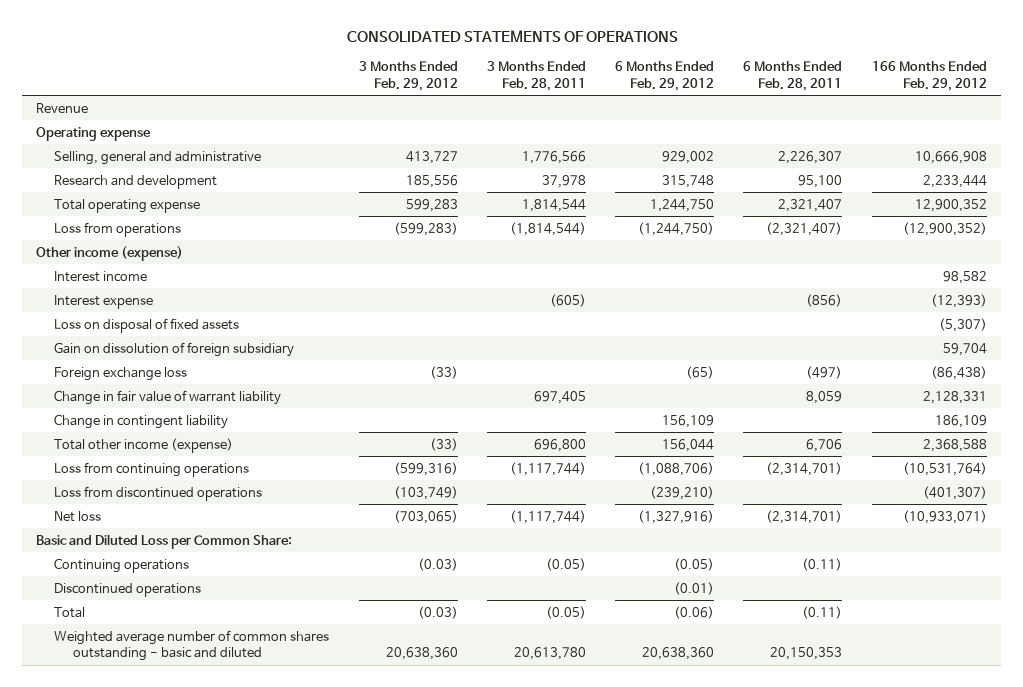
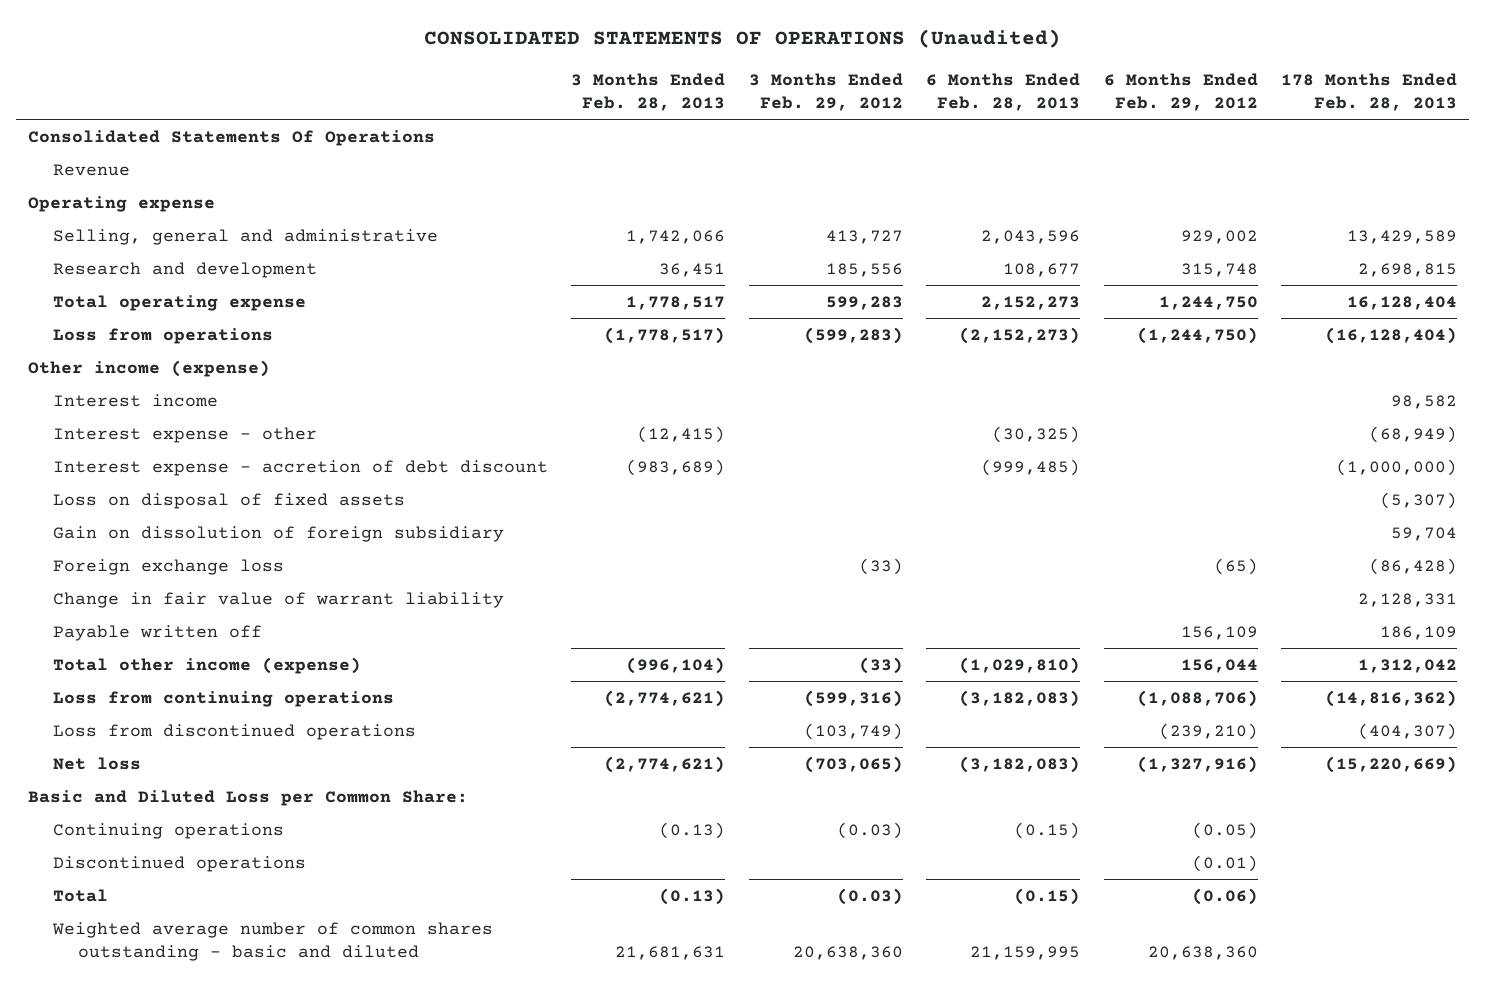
[346,29,678,42] CONSOLIDATED STATEMENTS OF OPERATIONS -> [423,29,1061,49] CONSOLIDATED STATEMENTS OF OPERATIONS (Unaudited)
[486,61,586,91] 3 Months Ended Feb. 28, 2011 -> none
[743,61,843,91] 6 Months Ended Feb. 28, 2011 -> none
[871,61,987,91] 166 Months Ended Feb. 29, 2012 -> none
none -> [571,72,726,112] 3 Months Ended Feb. 28, 2013
none -> [926,72,1081,112] 6 Months Ended Feb. 28, 2013
none -> [1281,72,1458,112] 178 Months Ended Feb. 28, 2013
none -> [27,129,435,146] Consolidated Statements Of Operations
[54,294,154,309] Interest expense -> [52,426,317,443] Interest expense - other
none -> [52,459,548,476] Interest expense - accretion of debt discount
[54,413,229,429] Change in contingent liability -> [52,624,262,641] Payable written off

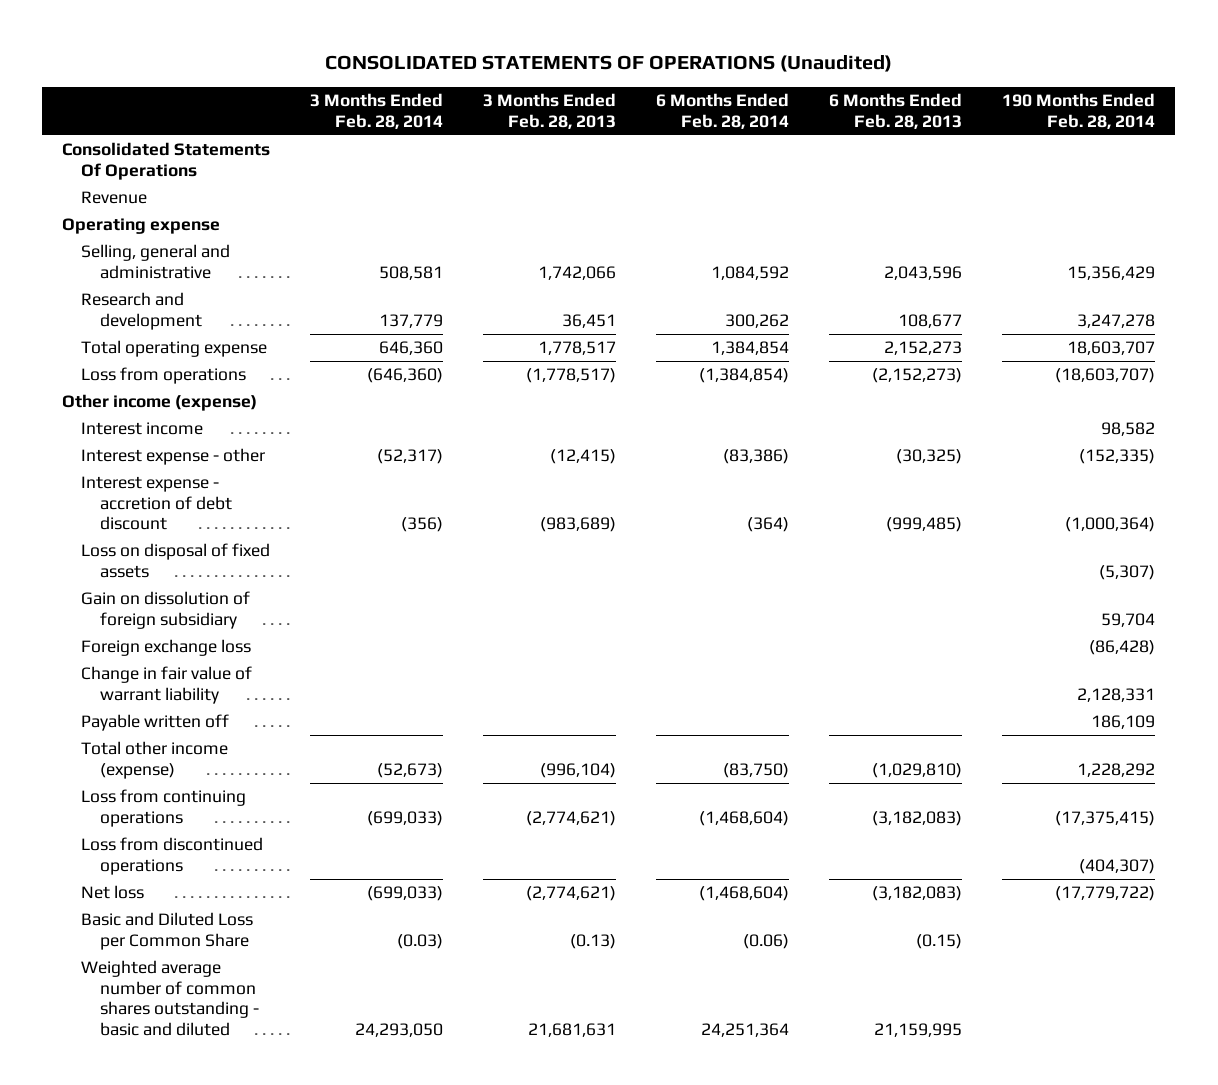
[748,72,903,112] 3 Months Ended Feb. 29, 2012 -> none
[1103,72,1258,112] 6 Months Ended Feb. 29, 2012 -> none
[1281,72,1458,112] 178 Months Ended Feb. 28, 2013 -> none
none -> [310,93,444,129] 3 Months Ended Feb. 28, 2014
none -> [656,93,790,129] 6 Months Ended Feb. 28, 2014
none -> [1002,93,1156,129] 190 Months Ended Feb. 28, 2014
[27,789,468,806] Basic and Diluted Loss per Common Share: -> none
[52,822,284,839] Continuing operations -> none
[52,855,306,872] Discontinued operations -> none
[52,888,108,902] Total -> [81,912,254,950] Basic and Diluted Loss per Common Share

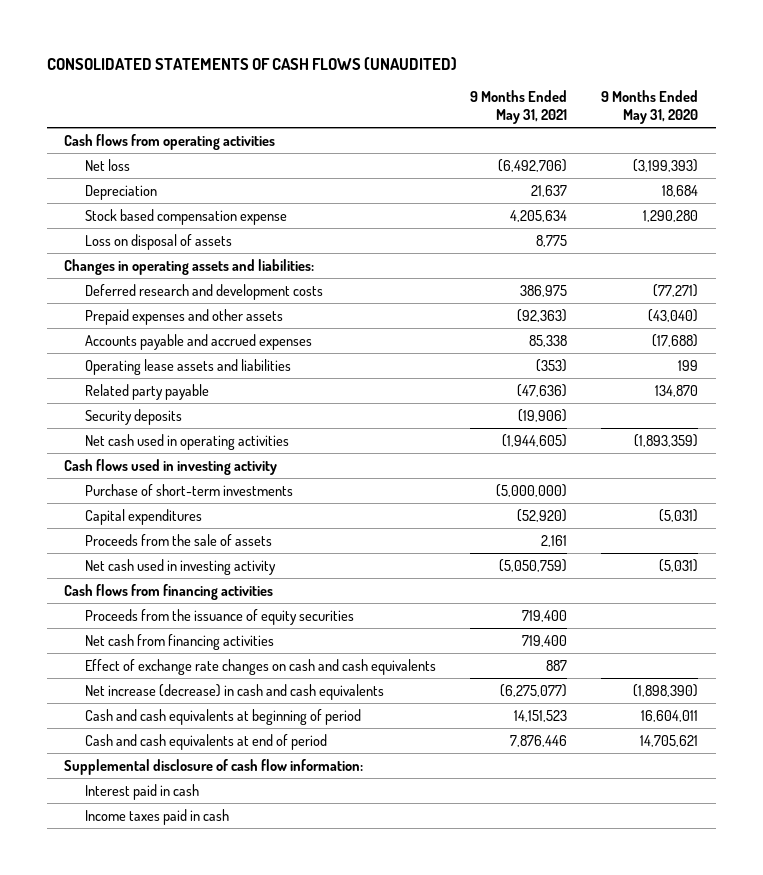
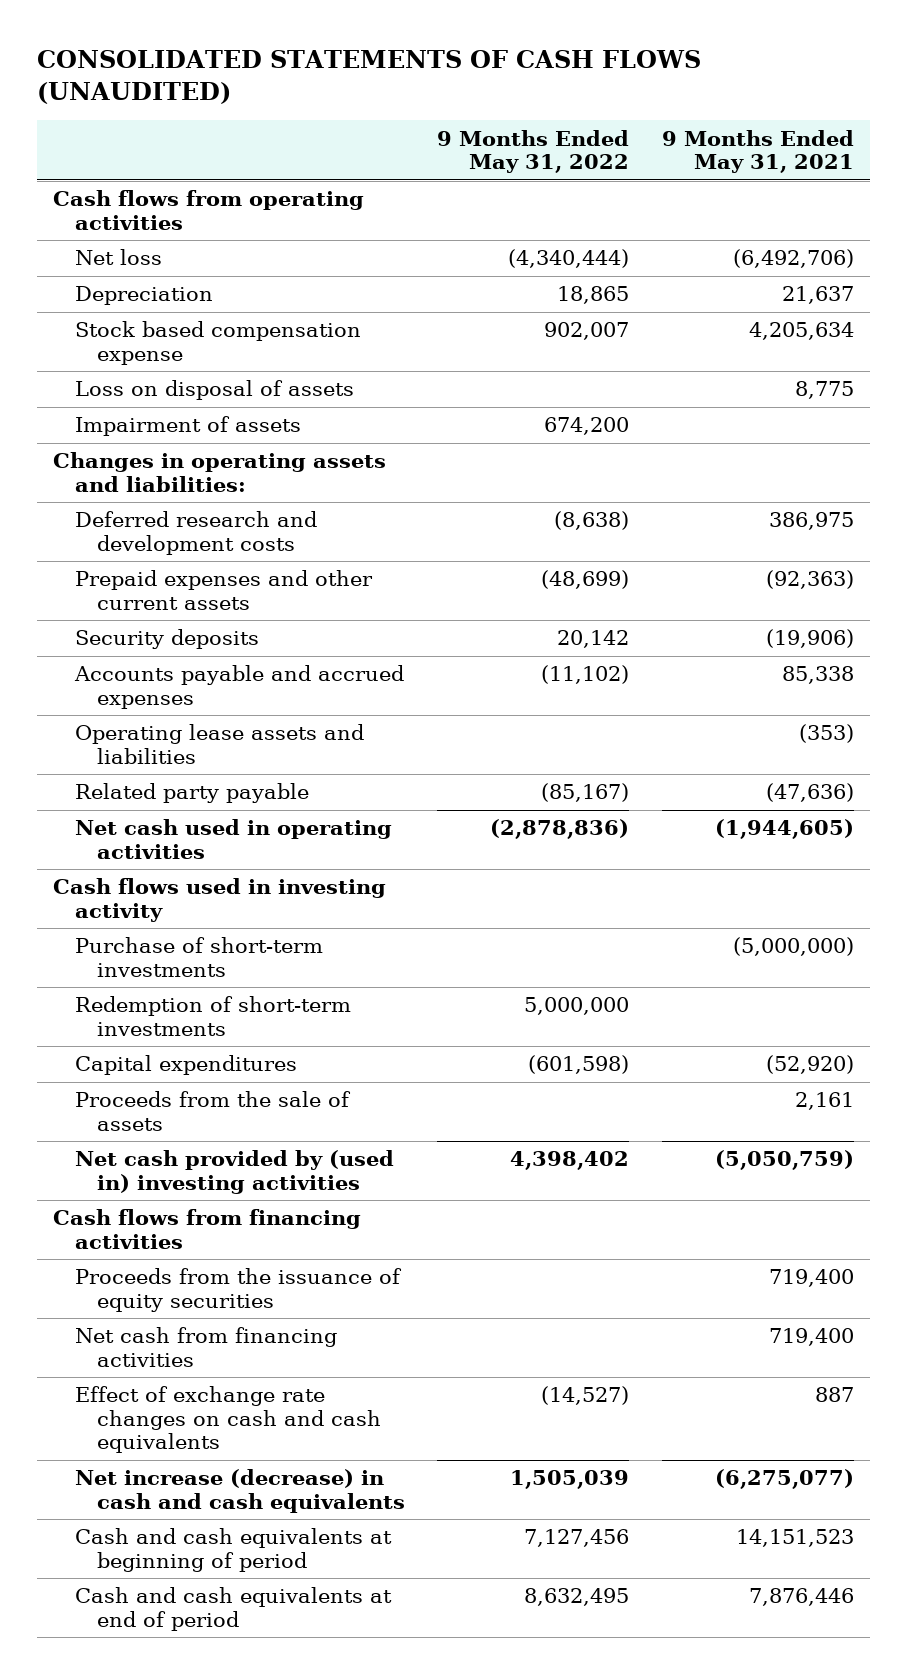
[601,90,699,124] 9 Months Ended May 31, 2020 -> none
none -> [437,129,630,174] 9 Months Ended May 31, 2022
none -> [74,416,301,437] Impairment of assets
[84,309,283,326] Prepaid expenses and other assets -> [74,570,373,610] Prepaid expenses and other current assets
[84,409,182,426] Security deposits -> [74,629,259,650] Security deposits
none -> [74,996,351,1036] Redemption of short-term investments
[84,559,276,576] Net cash used in investing activity -> [74,1150,394,1194] Net cash provided by (used in) investing activities
[64,759,364,776] Supplemental disclosure of cash flow information: -> none
[84,784,199,801] Interest paid in cash -> none
[84,809,229,826] Income taxes paid in cash -> none

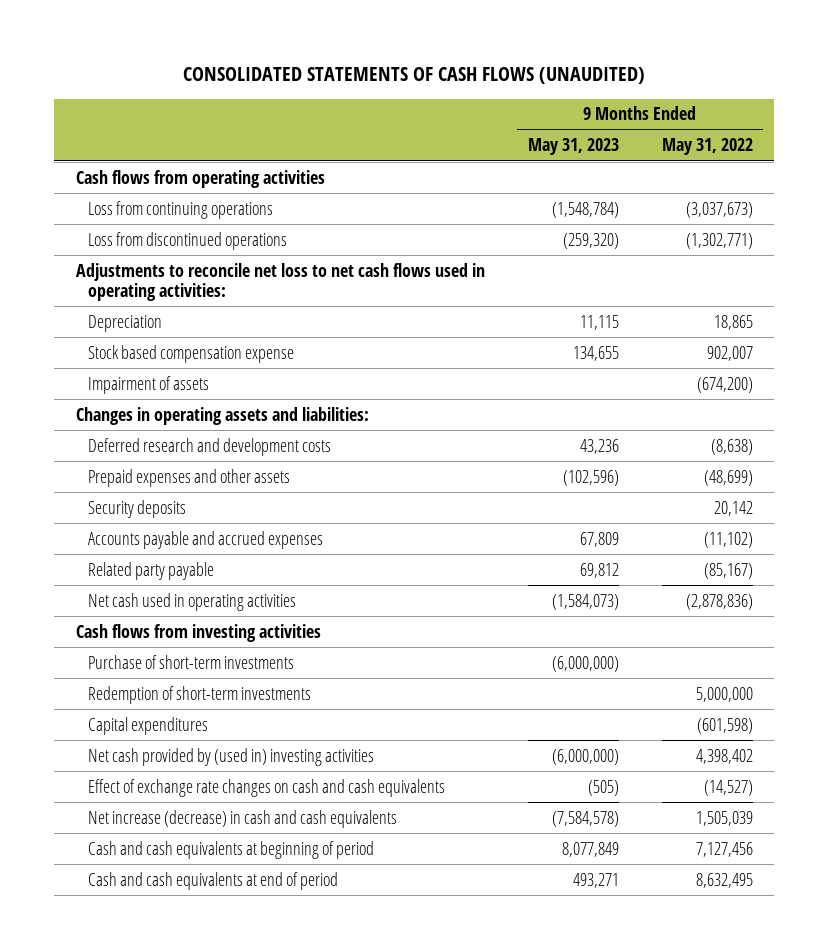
[661,129,854,174] 9 Months Ended May 31, 2021 -> none
none -> [527,138,619,156] May 31, 2023
[74,249,162,266] Net loss -> none
none -> [87,200,273,219] Loss from continuing operations
none -> [87,231,287,250] Loss from discontinued operations
none -> [75,262,485,301] Adjustments to reconcile net loss to net cash flows used in operating activities:
[74,380,354,401] Loss on disposal of assets -> none
[544,417,630,436] 674,200 -> [696,376,753,393] (674,200)
[74,570,373,610] Prepaid expenses and other current assets -> [87,468,290,487] Prepaid expenses and other assets
[74,724,364,764] Operating lease assets and liabilities -> none
[53,878,387,922] Cash flows used in investing activity -> [75,623,321,642] Cash flows from investing activities
[74,1091,351,1131] Proceeds from the sale of assets -> none
[53,1209,362,1249] Cash flows from financing activities -> none
[74,1268,402,1312] Proceeds from the issuance of equity securities -> none
[74,1327,337,1367] Net cash from financing activities -> none

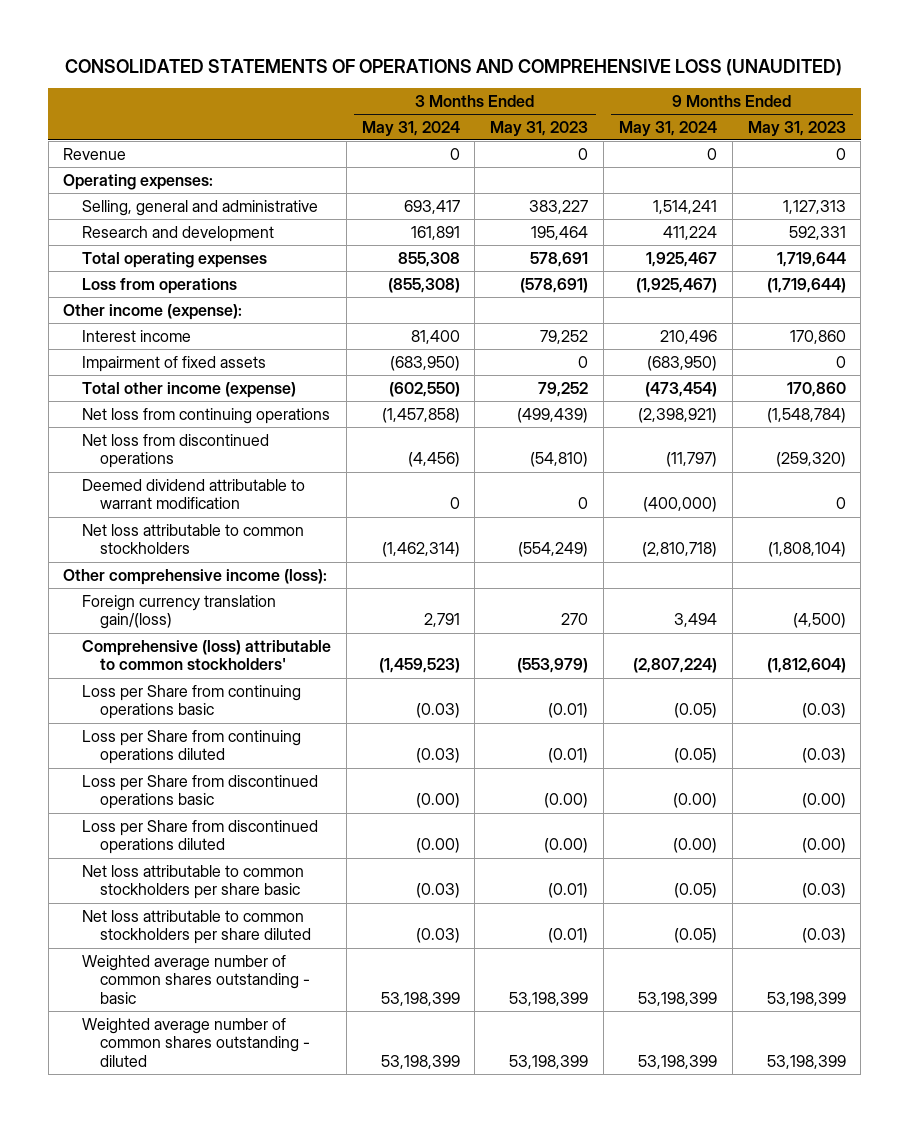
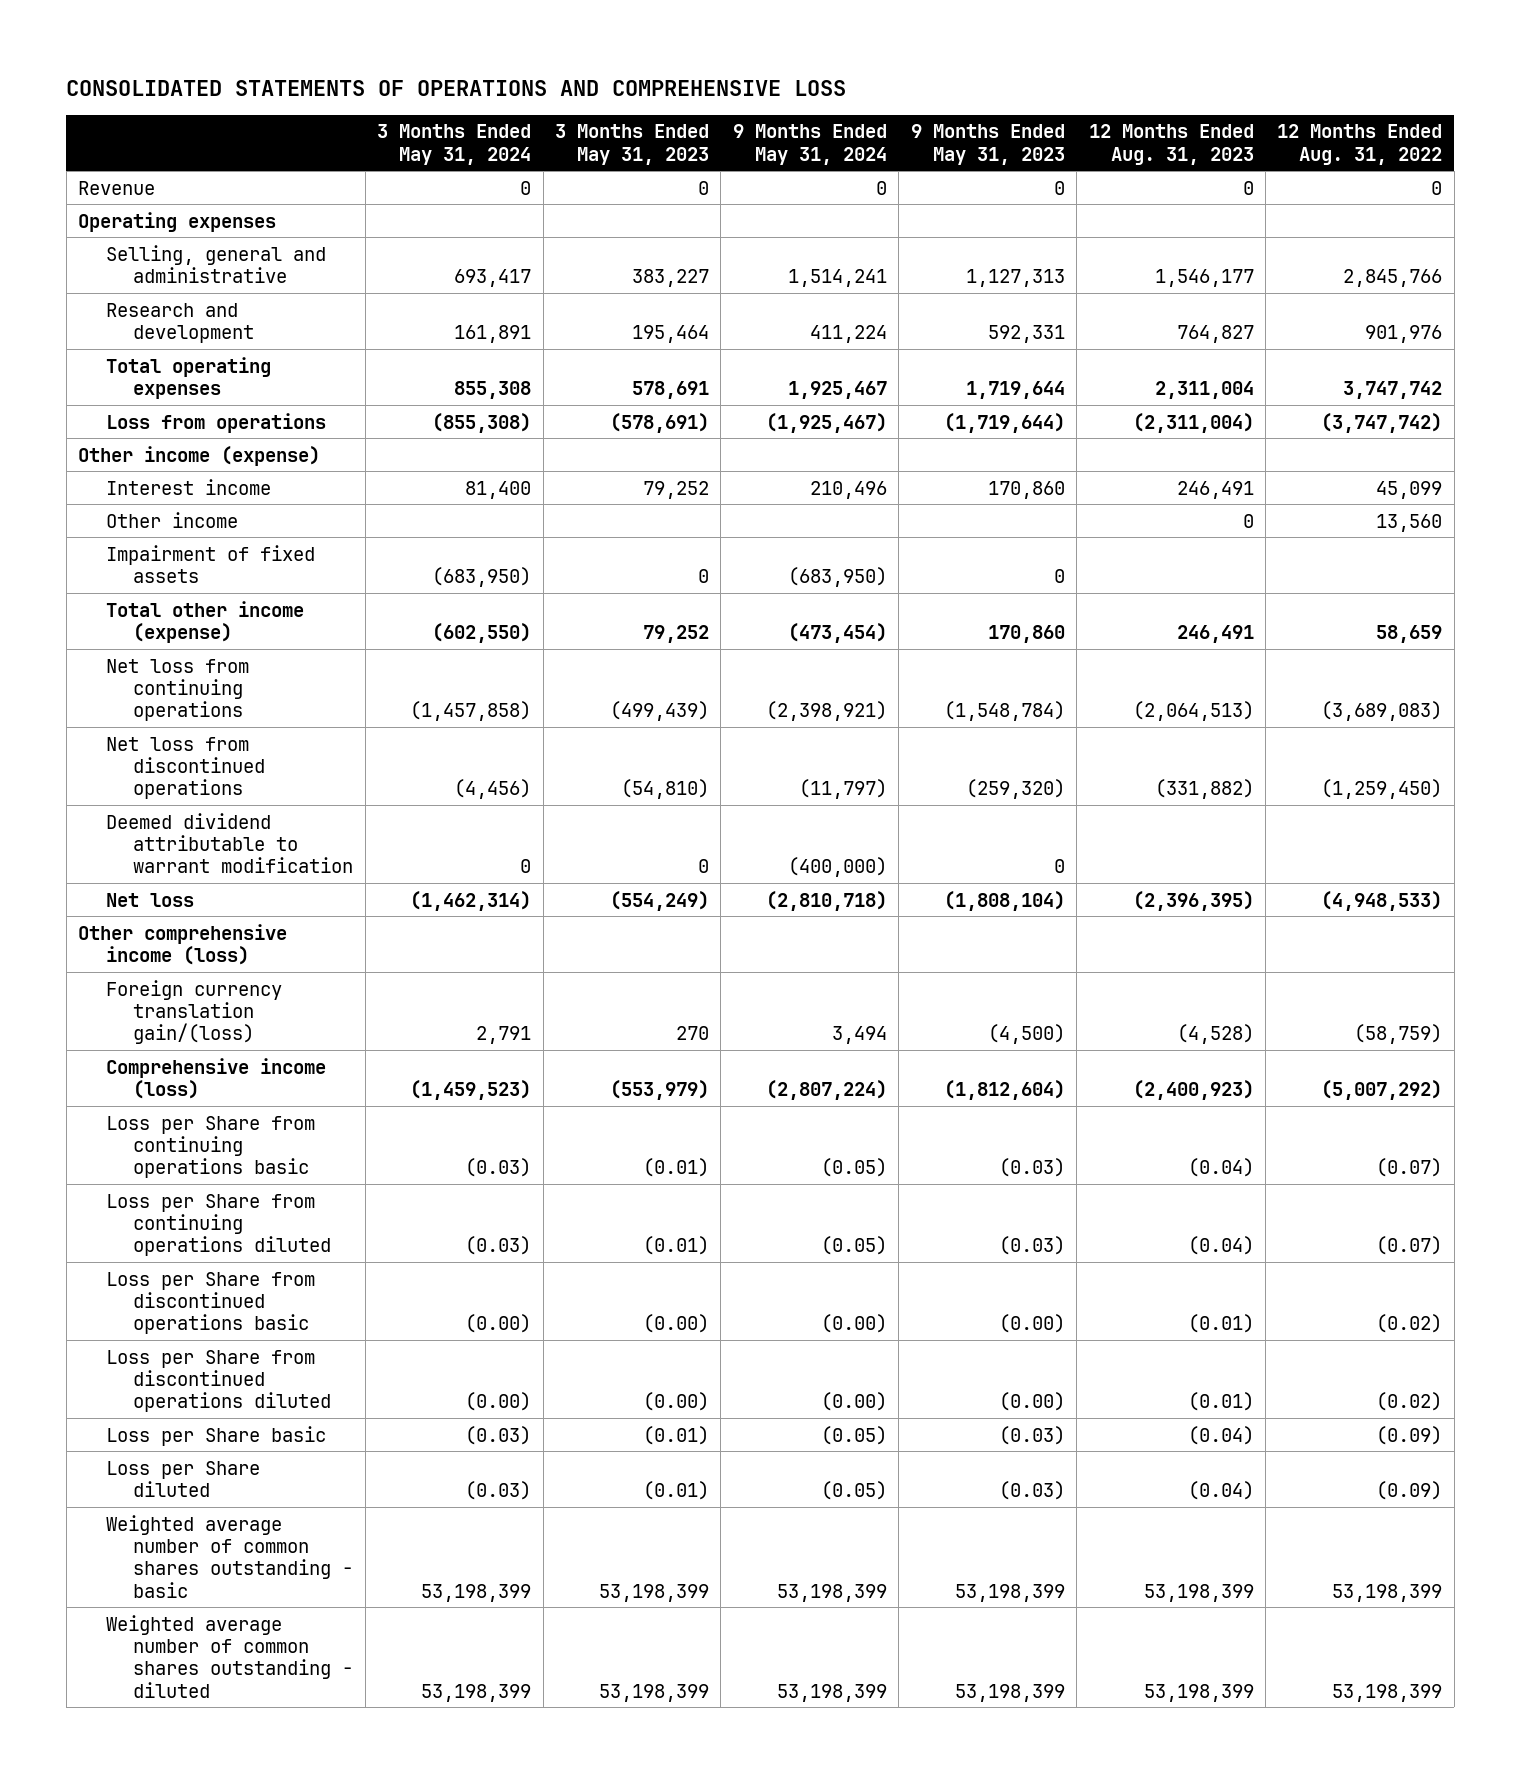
[65,58,843,76] CONSOLIDATED STATEMENTS OF OPERATIONS AND COMPREHENSIVE LOSS (UNAUDITED) -> [66,79,847,96] CONSOLIDATED STATEMENTS OF OPERATIONS AND COMPREHENSIVE LOSS
none -> [1088,124,1254,165] 12 Months Ended Aug. 31, 2023
none -> [1277,124,1443,165] 12 Months Ended Aug. 31, 2022
[63,173,214,190] Operating expenses: -> [77,211,276,232] Operating expenses
[63,303,243,320] Other income (expense): -> [77,445,320,466] Other income (expense)
none -> [105,511,238,528] Other income
[81,523,304,555] Net loss attributable to common stockholders -> [105,892,194,907] Net loss
[63,568,328,585] Other comprehensive income (loss): -> [77,923,287,965] Other comprehensive income (loss)
[81,639,331,671] Comprehensive (loss) attributable to common stockholders' -> [105,1057,326,1099] Comprehensive income (loss)
[81,864,304,900] Net loss attributable to common stockholders per share basic -> [105,1425,326,1446] Loss per Share basic
[81,909,312,945] Net loss attributable to common stockholders per share diluted -> [105,1460,260,1497] Loss per Share diluted

